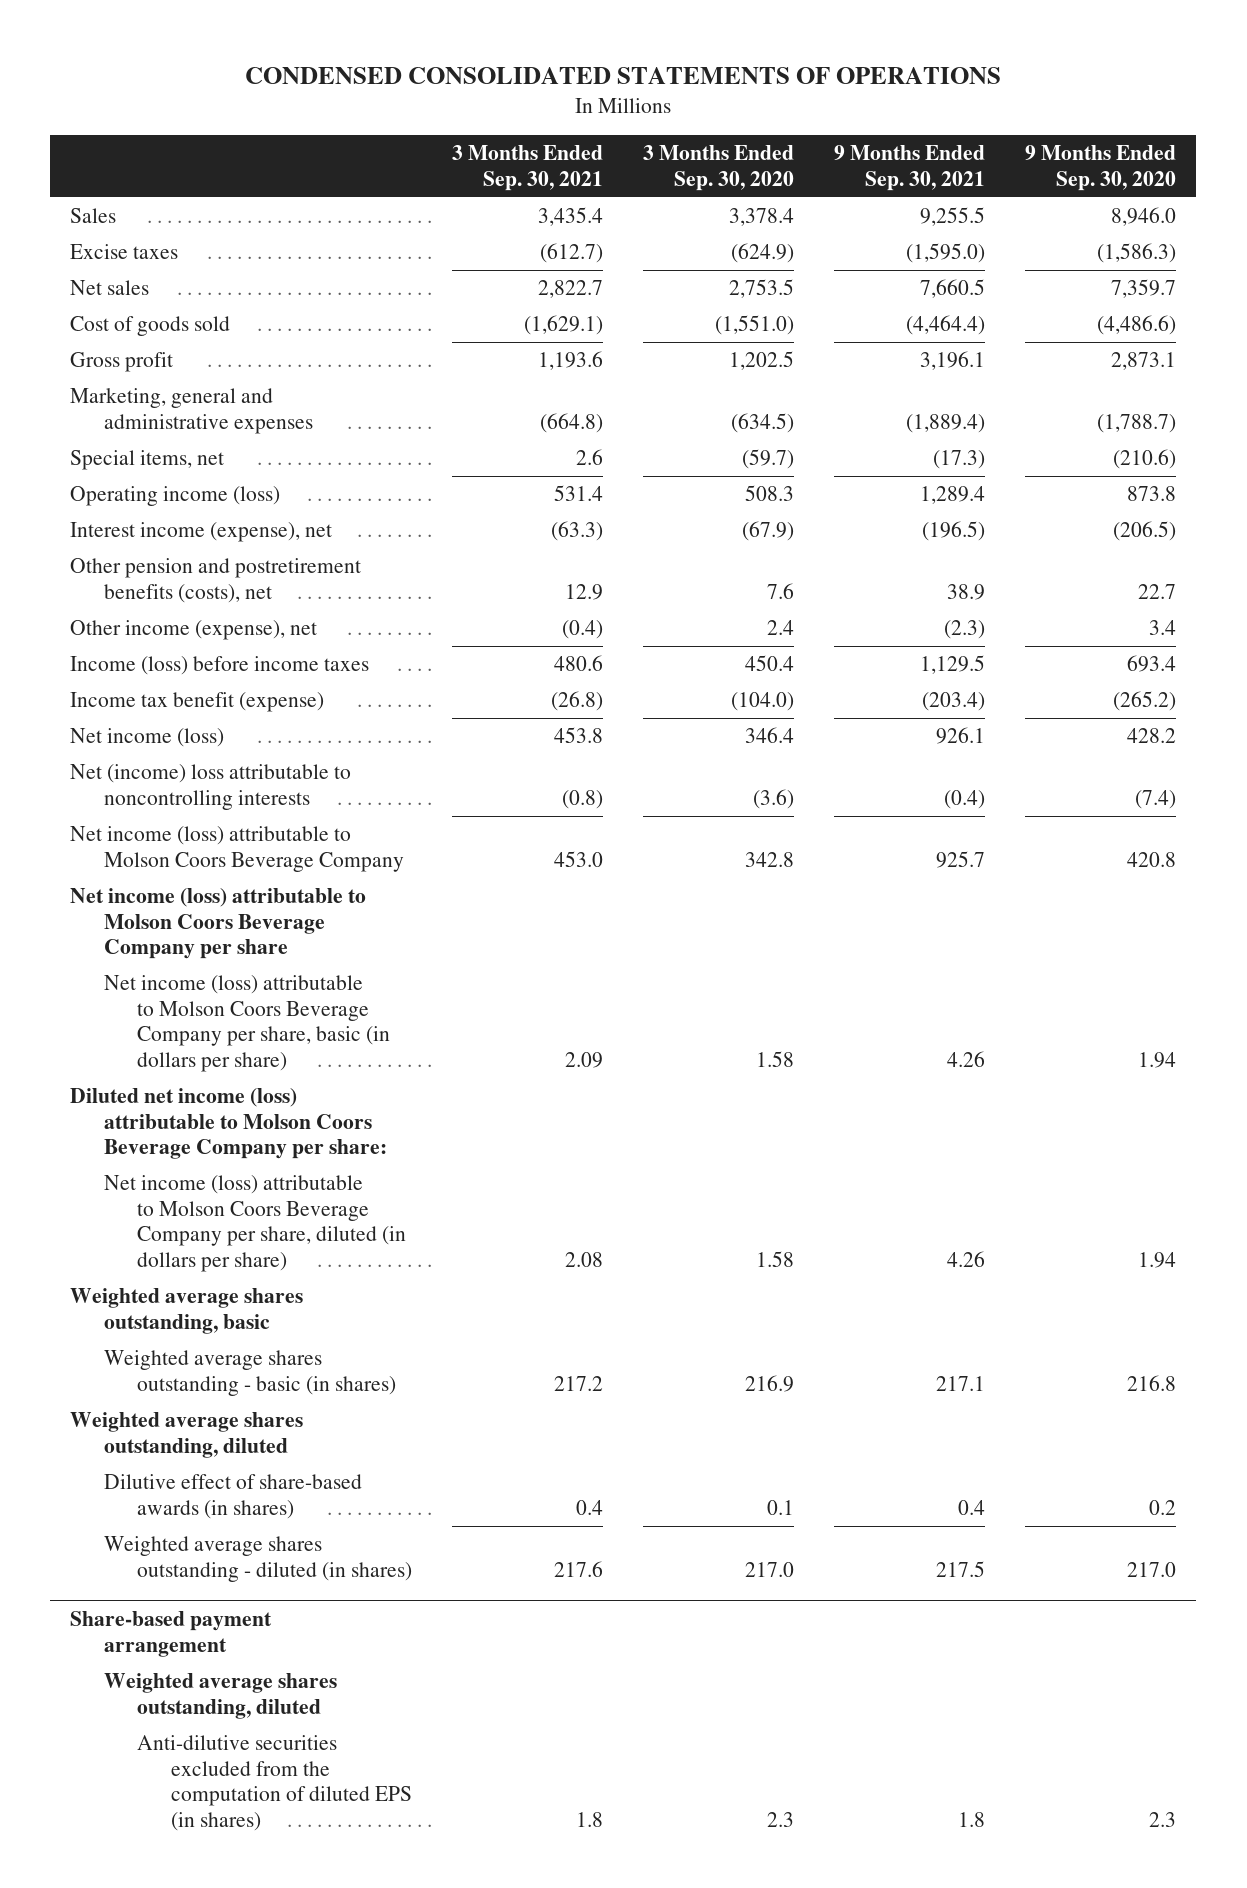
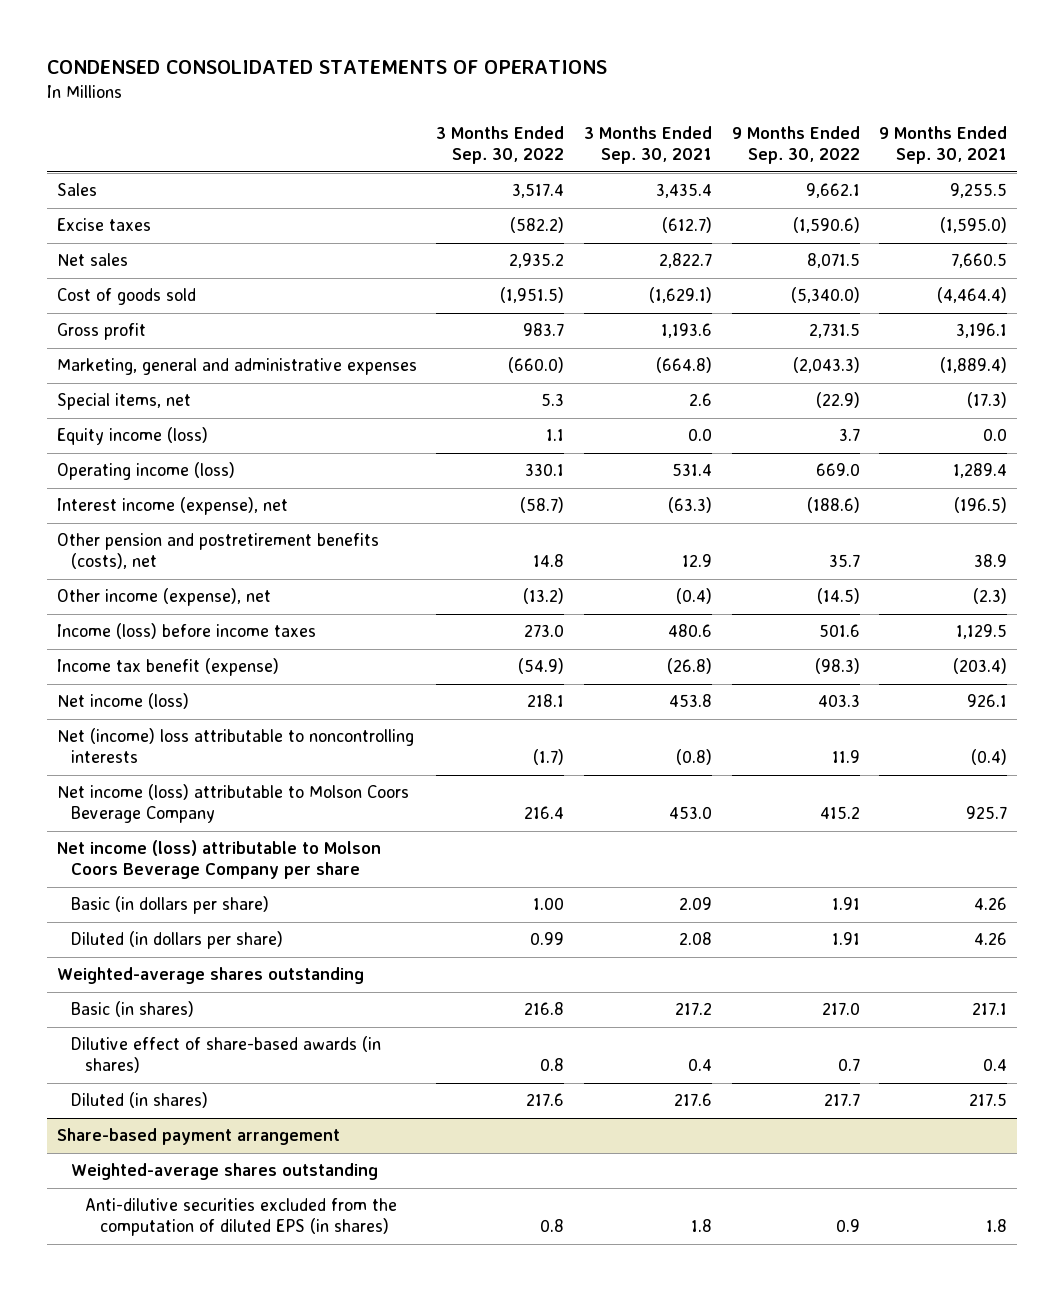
[643,145,795,191] 3 Months Ended Sep. 30, 2020 -> none
[1025,145,1177,191] 9 Months Ended Sep. 30, 2020 -> none
none -> [436,126,565,165] 3 Months Ended Sep. 30, 2022
none -> [731,126,860,165] 9 Months Ended Sep. 30, 2022
none -> [56,427,208,446] Equity income (loss)
[70,1088,387,1160] Diluted net income (loss) attributable to Molson Coors Beverage Company per share: -> none
[70,1412,304,1458] Weighted average shares outstanding, diluted -> none
[103,975,391,1073] Net income (loss) attributable to Molson Coors Beverage Company per share, basic (in dollars per share) -> [70,896,269,915] Basic (in dollars per share)
[103,1175,407,1273] Net income (loss) attributable to Molson Coors Beverage Company per share, diluted (in dollars per share) -> [70,931,283,950] Diluted (in dollars per share)
[70,1288,304,1334] Weighted average shares outstanding, basic -> [56,967,364,985] Weighted-average shares outstanding
[103,1350,397,1396] Weighted average shares outstanding - basic (in shares) -> [70,1001,194,1018] Basic (in shares)
[103,1536,413,1582] Weighted average shares outstanding - diluted (in shares) -> [70,1092,208,1109] Diluted (in shares)
[103,1673,337,1719] Weighted average shares outstanding, diluted -> [70,1163,378,1181] Weighted-average shares outstanding

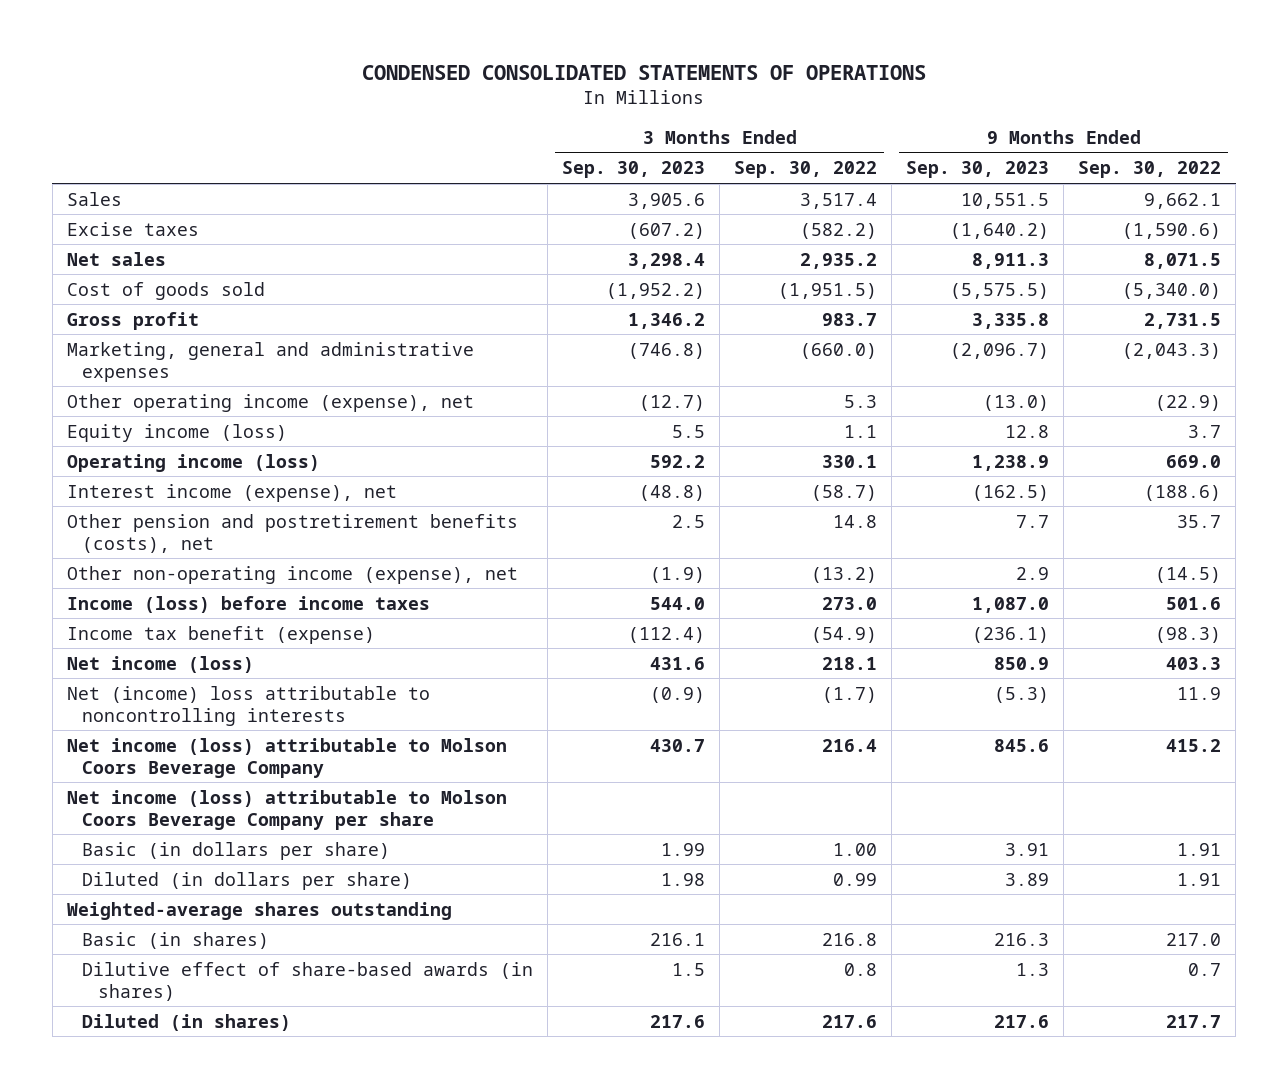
[583,126,712,165] 3 Months Ended Sep. 30, 2021 -> none
[879,126,1008,165] 9 Months Ended Sep. 30, 2021 -> none
none -> [562,161,706,179] Sep. 30, 2023
none -> [906,161,1050,179] Sep. 30, 2023
[56,393,191,411] Special items, net -> [66,393,474,412] Other operating income (expense), net
[56,588,271,607] Other income (expense), net -> [66,565,518,584] Other non-operating income (expense), net
[56,1128,340,1146] Share-based payment arrangement -> none
[70,1163,378,1181] Weighted-average shares outstanding -> none
[85,1198,398,1237] Anti-dilutive securities excluded from the computation of diluted EPS (in shares) -> none

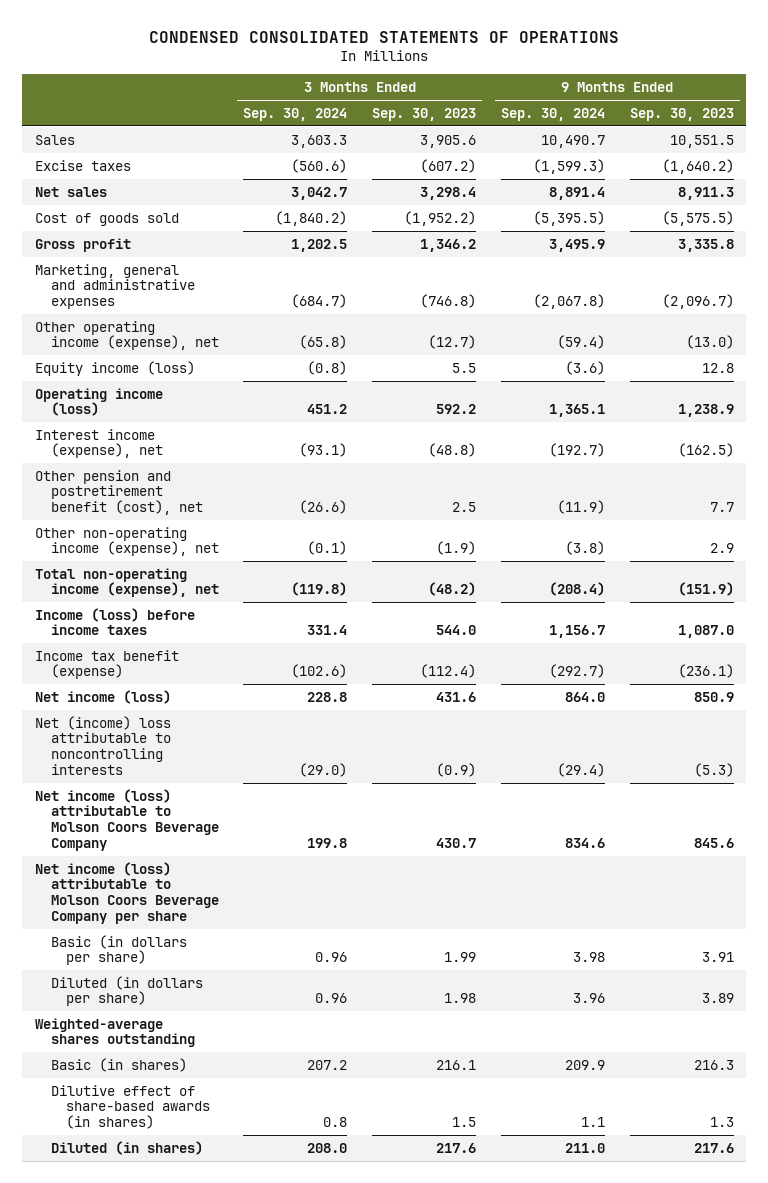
[734,161,878,179] Sep. 30, 2022 -> none
[1078,161,1222,179] Sep. 30, 2022 -> none
none -> [243,107,348,121] Sep. 30, 2024
none -> [500,107,605,121] Sep. 30, 2024
[66,513,518,553] Other pension and postretirement benefits (costs), net -> [34,469,203,516] Other pension and postretirement benefit (cost), net
none -> [34,567,219,598] Total non-operating income (expense), net

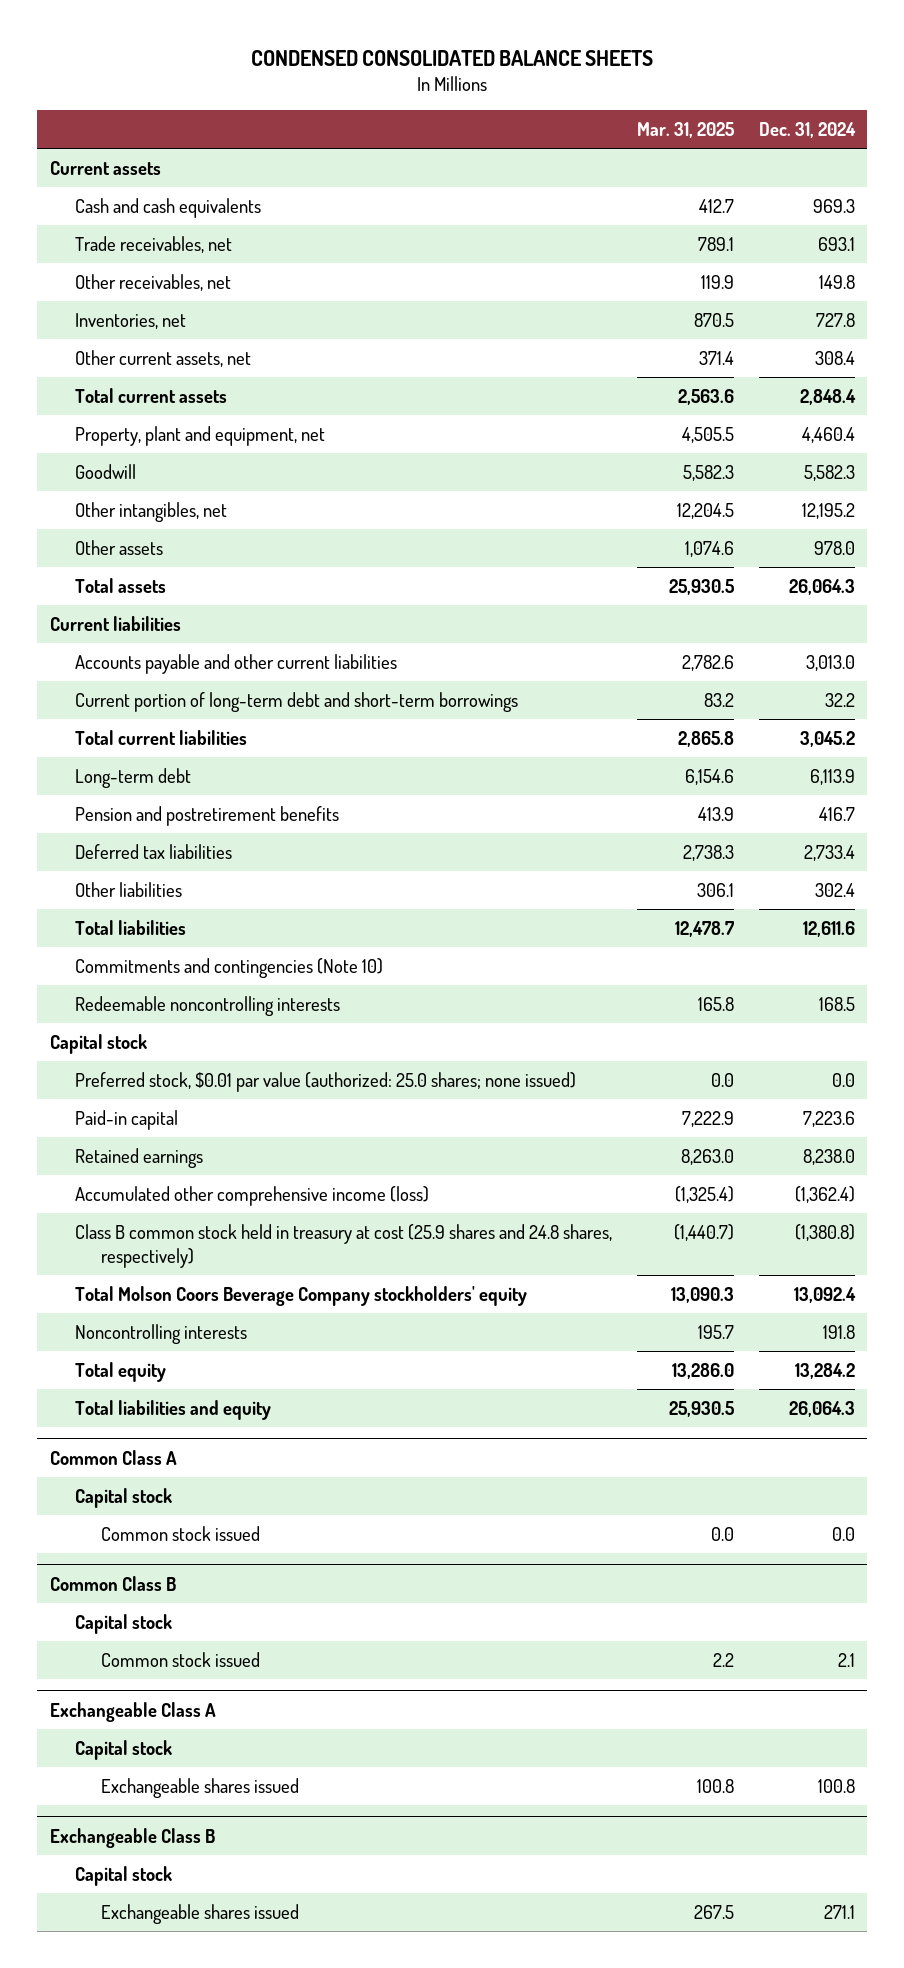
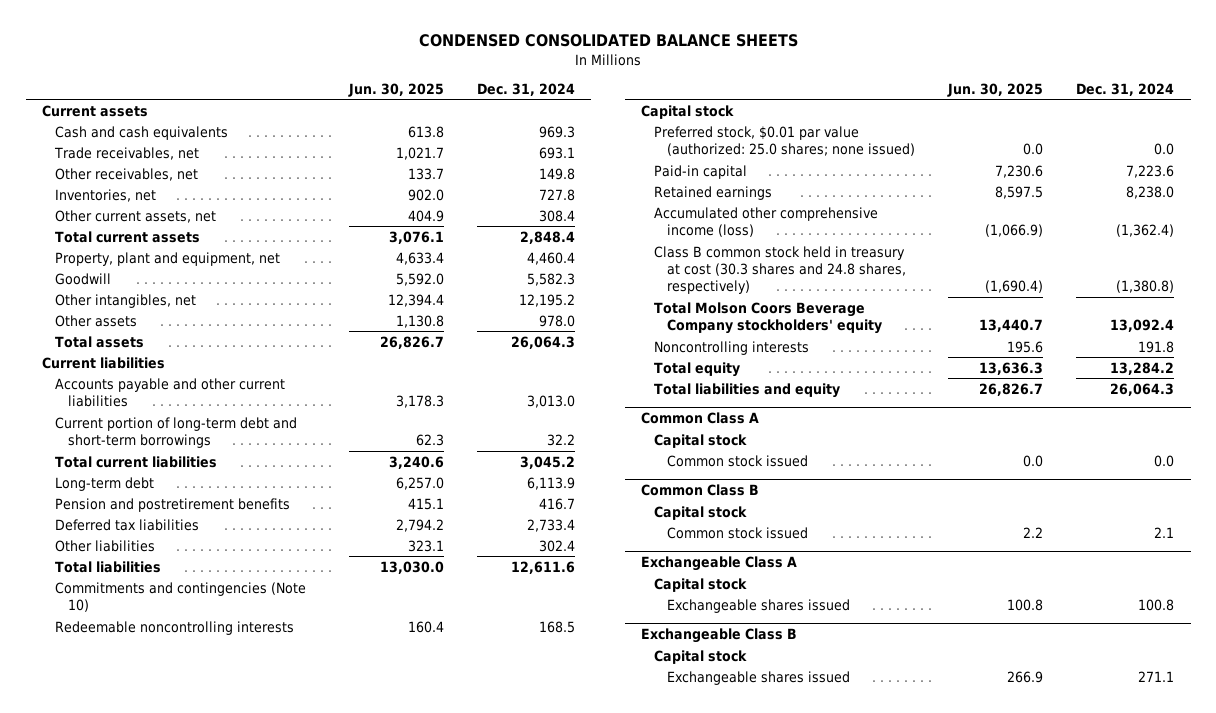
[636,122,734,139] Mar. 31, 2025 -> none
none -> [347,82,444,97] Jun. 30, 2025
[75,1223,613,1268] Class B common stock held in treasury at cost (25.9 shares and 24.8 shares, respectively) -> [654,245,907,295] Class B common stock held in treasury at cost (30.3 shares and 24.8 shares, respectively)

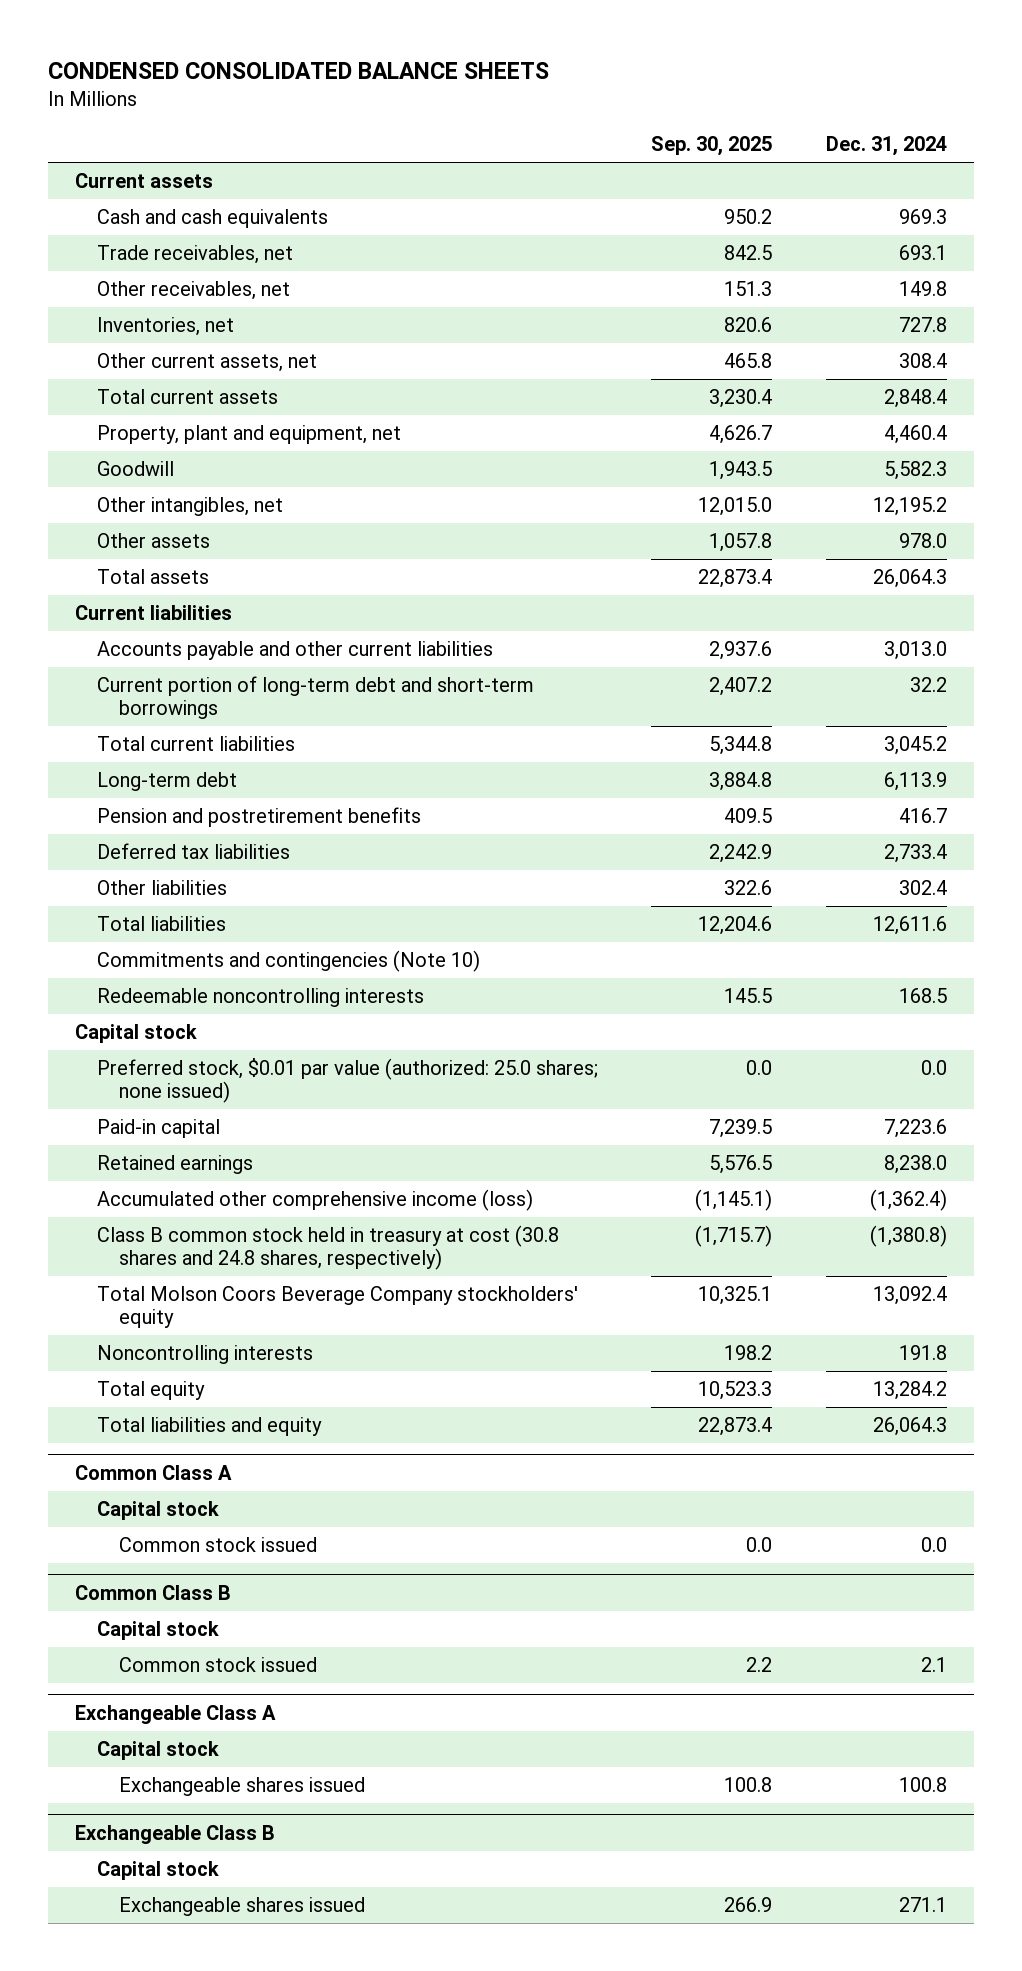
[347,82,444,97] Jun. 30, 2025 -> none
none -> [651,136,773,157] Sep. 30, 2025
[654,245,907,295] Class B common stock held in treasury at cost (30.3 shares and 24.8 shares, respectively) -> [96,1225,559,1271] Class B common stock held in treasury at cost (30.8 shares and 24.8 shares, respectively)

